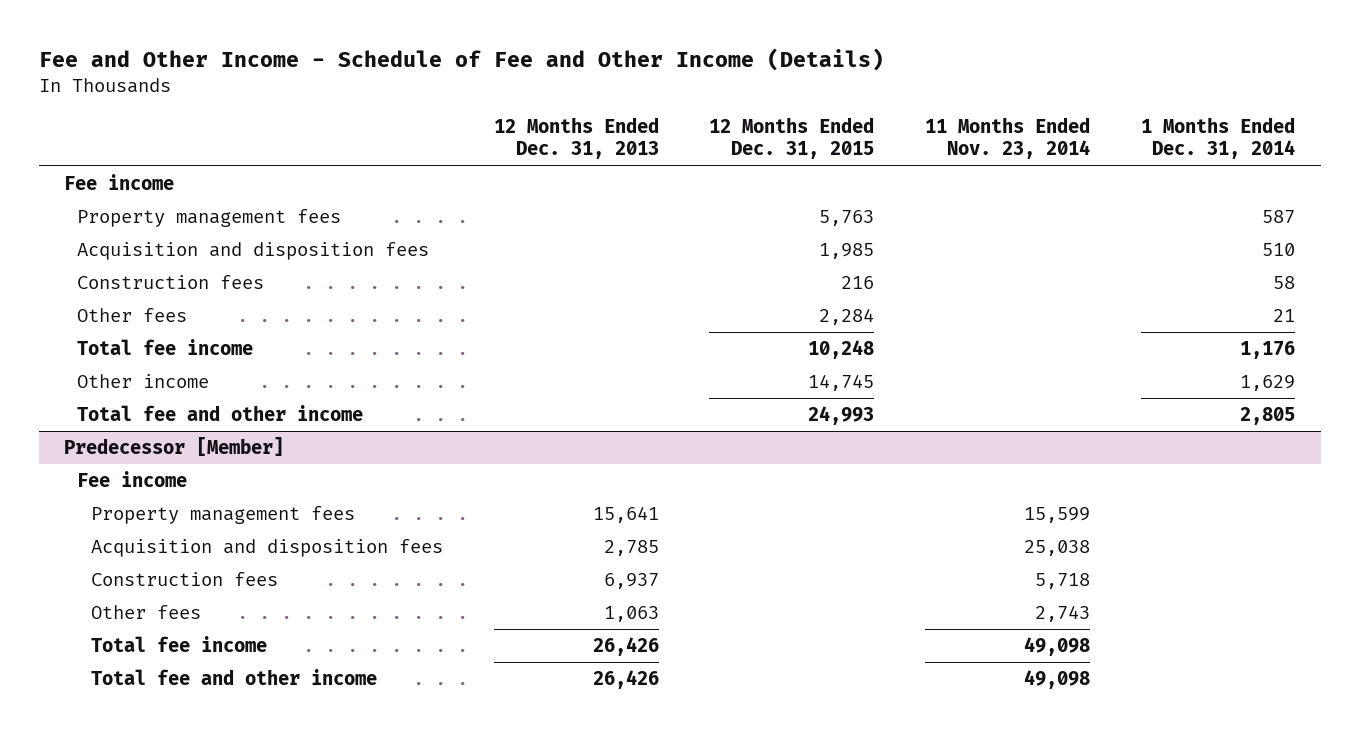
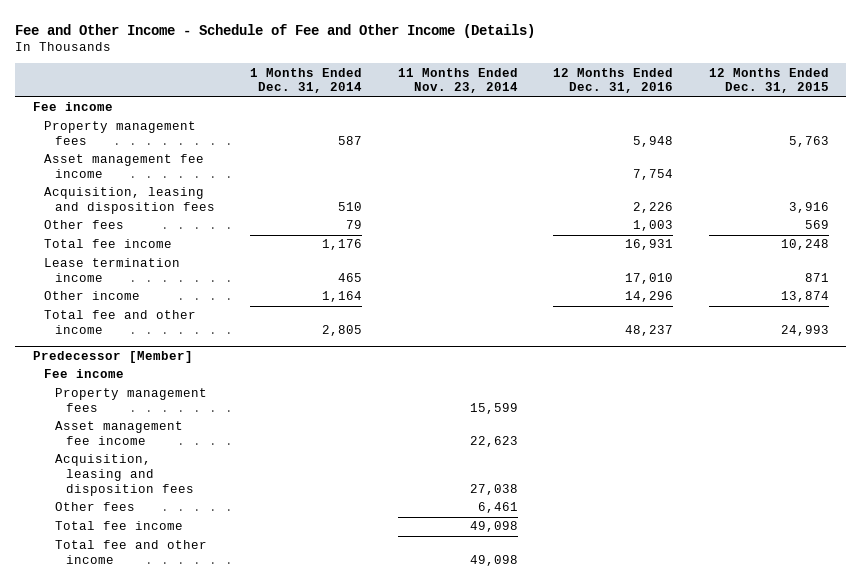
[493,117,659,160] 12 Months Ended Dec. 31, 2013 -> none
none -> [553,67,674,94] 12 Months Ended Dec. 31, 2016
[77,275,265,290] Construction fees -> none
none -> [44,154,205,179] Asset management fee income
[77,242,430,261] Acquisition and disposition fees -> [44,187,216,215] Acquisition, leasing and disposition fees
[819,243,875,260] 1,985 -> [788,202,829,214] 3,916
[819,308,875,326] 2,284 -> [804,220,829,230] 569
[1273,309,1296,323] 21 -> [346,220,363,230] 79
none -> [44,258,181,283] Lease termination income
[808,374,875,392] 14,745 -> [780,291,829,303] 13,874
[1240,375,1296,392] 1,629 -> [322,291,363,303] 1,164
[90,572,278,587] Construction fees -> none
none -> [55,421,184,446] Asset management fee income
[90,539,443,558] Acquisition and disposition fees -> [55,454,194,496] Acquisition, leasing and disposition fees
[1024,540,1091,557] 25,038 -> [469,483,518,495] 27,038
[1035,605,1091,623] 2,743 -> [477,502,518,514] 6,461

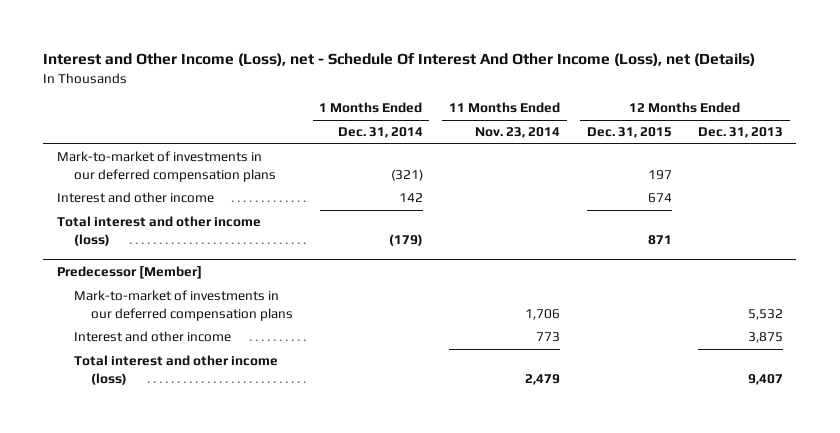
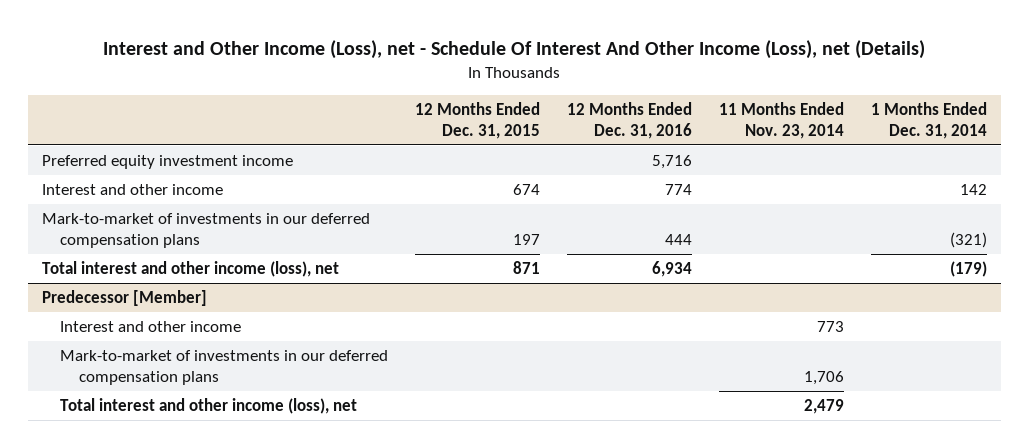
[698,127,784,139] Dec. 31, 2013 -> none
none -> [567,101,693,139] 12 Months Ended Dec. 31, 2016
none -> [41,155,293,170] Preferred equity investment income
[56,151,276,182] Mark-to-market of investments in our deferred compensation plans -> [41,213,370,248] Mark-to-market of investments in our deferred compensation plans
[56,216,261,246] Total interest and other income (loss) -> [41,261,339,278] Total interest and other income (loss), net
[73,290,294,321] Mark-to-market of investments in our deferred compensation plans -> [60,350,389,385] Mark-to-market of investments in our deferred compensation plans
[73,355,278,385] Total interest and other income (loss) -> [60,398,358,415] Total interest and other income (loss), net

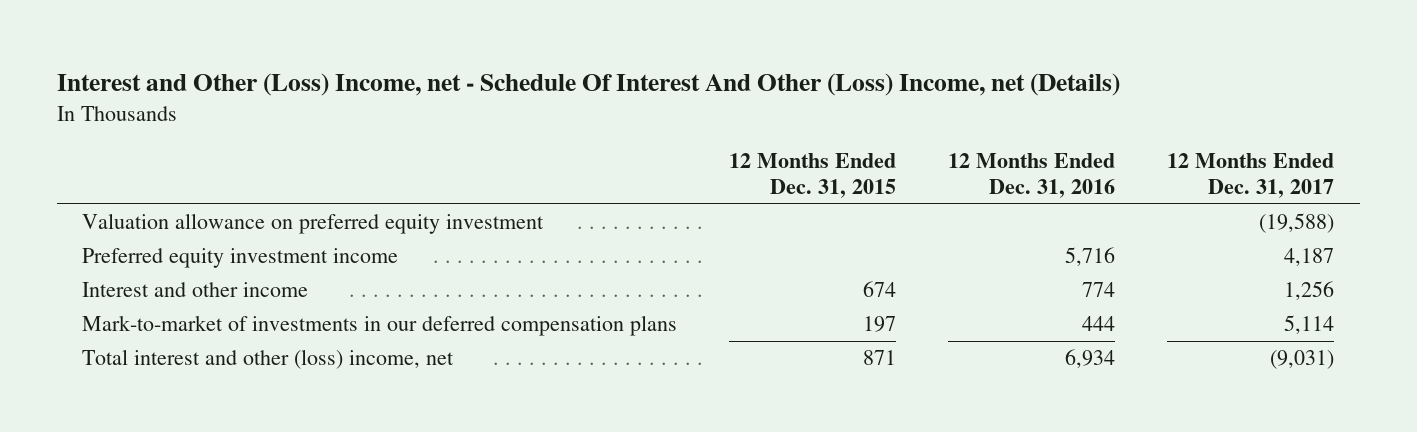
[103,39,926,59] Interest and Other Income (Loss), net - Schedule Of Interest And Other Income (Loss), net (Details) -> [56,73,1120,97] Interest and Other (Loss) Income, net - Schedule Of Interest And Other (Loss) Income, net (Details)
[719,101,845,139] 11 Months Ended Nov. 23, 2014 -> none
[871,101,988,139] 1 Months Ended Dec. 31, 2014 -> none
none -> [1167,152,1335,199] 12 Months Ended Dec. 31, 2017
none -> [82,213,545,235] Valuation allowance on preferred equity investment
[41,290,207,307] Predecessor [Member] -> none
[60,321,242,333] Interest and other income -> none
[60,350,389,385] Mark-to-market of investments in our deferred compensation plans -> none
[60,398,358,415] Total interest and other income (loss), net -> none
[41,261,339,278] Total interest and other income (loss), net -> [82,349,455,370] Total interest and other (loss) income, net

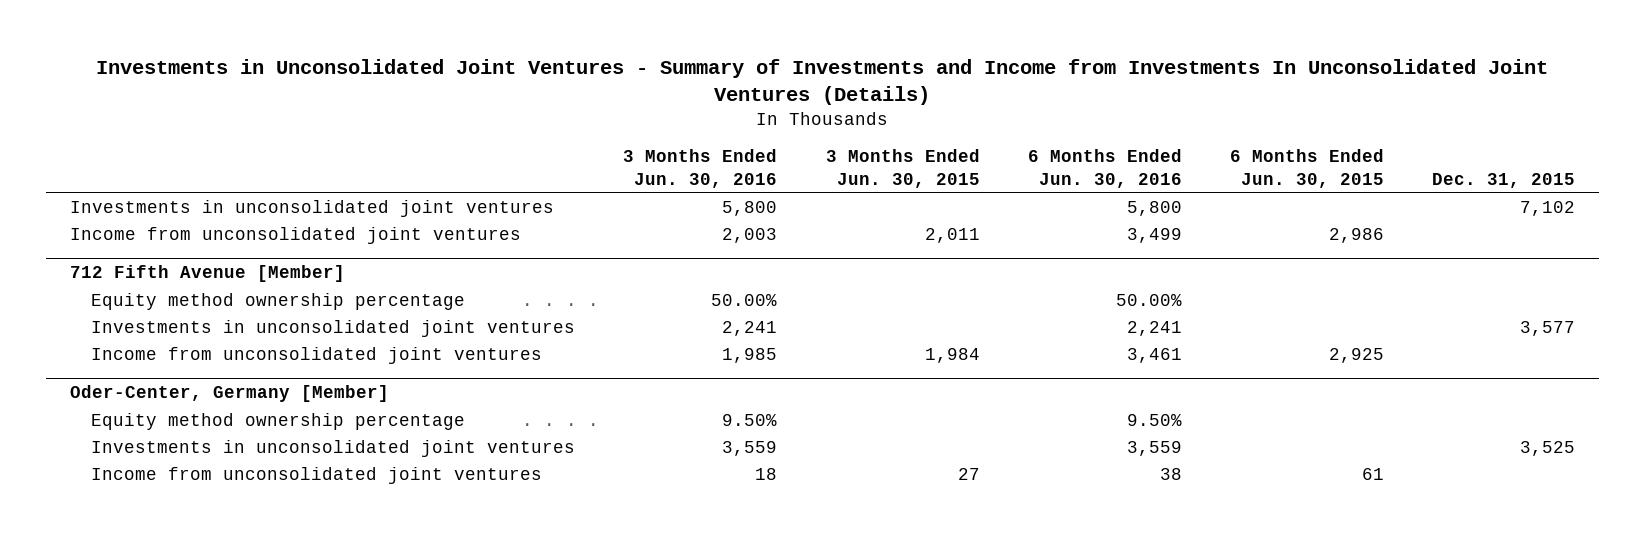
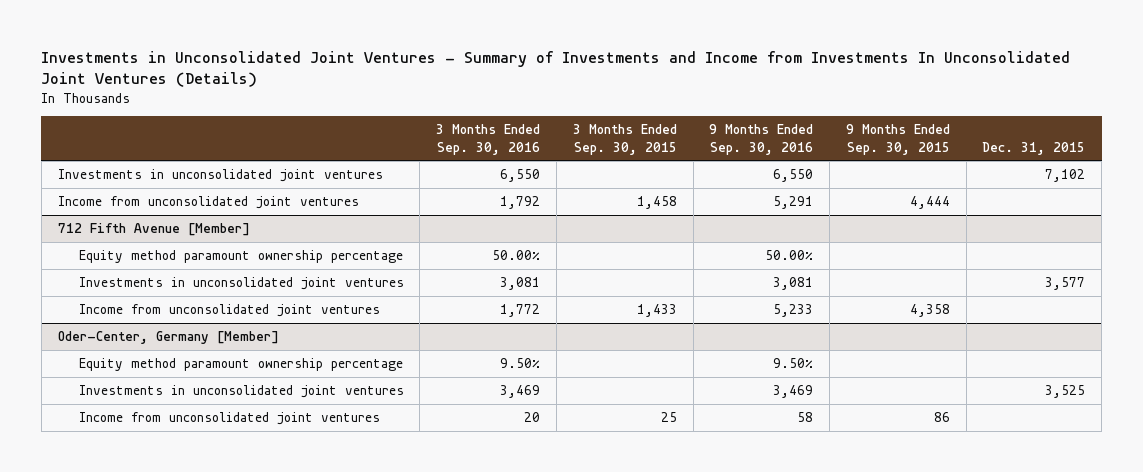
[623,149,778,188] 3 Months Ended Jun. 30, 2016 -> none
[825,149,980,188] 3 Months Ended Jun. 30, 2015 -> none
[1027,149,1182,188] 6 Months Ended Jun. 30, 2016 -> none
[1229,149,1384,188] 6 Months Ended Jun. 30, 2015 -> none
none -> [436,124,541,155] 3 Months Ended Sep. 30, 2016
none -> [572,124,677,155] 3 Months Ended Sep. 30, 2015
none -> [709,124,814,155] 9 Months Ended Sep. 30, 2016
none -> [845,124,950,155] 9 Months Ended Sep. 30, 2015
[91,292,466,310] Equity method ownership percentage -> [78,250,403,264] Equity method paramount ownership percentage
[91,412,466,430] Equity method ownership percentage -> [78,358,403,372] Equity method paramount ownership percentage

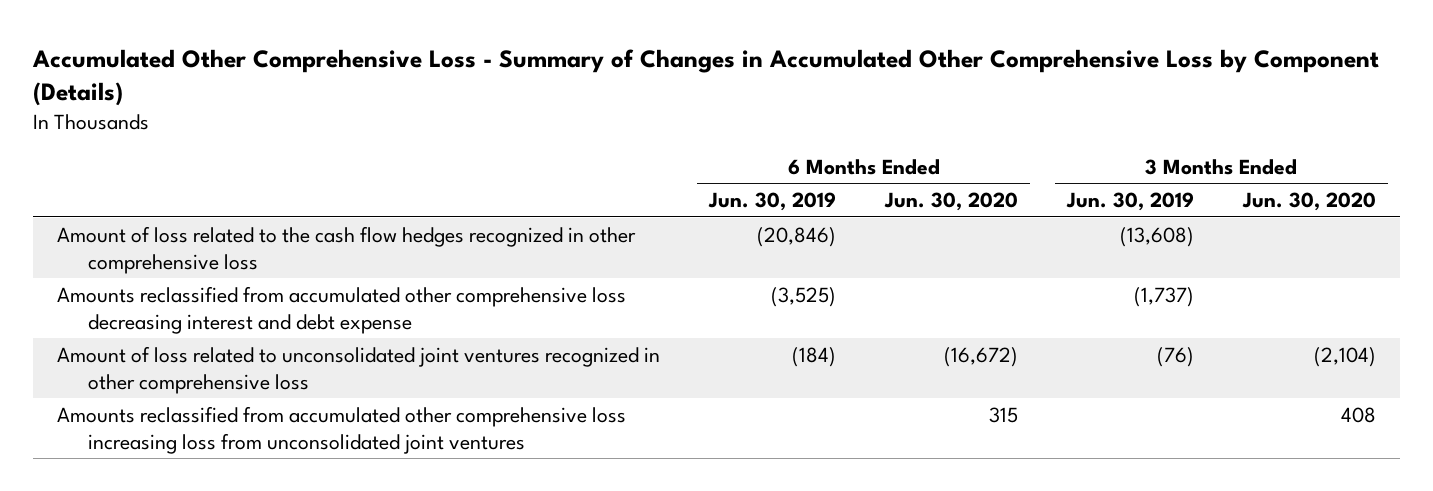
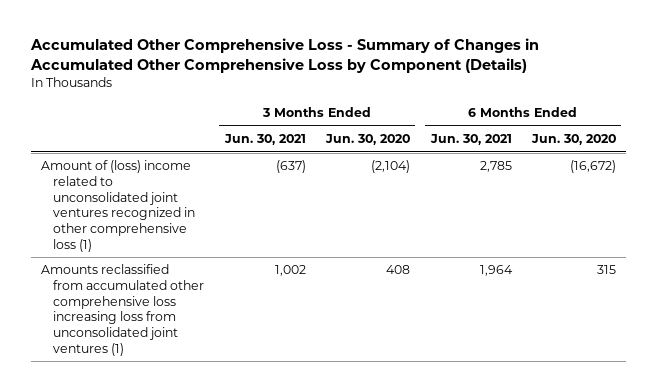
[708,192,837,212] Jun. 30, 2019 -> none
[1065,192,1194,212] Jun. 30, 2019 -> none
none -> [223,134,306,146] Jun. 30, 2021
none -> [429,134,512,146] Jun. 30, 2021
[57,225,637,275] Amount of loss related to the cash flow hedges recognized in other comprehensive loss -> none
[57,285,627,335] Amounts reclassified from accumulated other comprehensive loss decreasing interest and debt expense -> none
[57,345,661,395] Amount of loss related to unconsolidated joint ventures recognized in other comprehensive loss -> [40,160,195,252] Amount of (loss) income related to unconsolidated joint ventures recognized in other comprehensive loss (1)
[57,405,627,455] Amounts reclassified from accumulated other comprehensive loss increasing loss from unconsolidated joint ventures -> [40,264,204,356] Amounts reclassified from accumulated other comprehensive loss increasing loss from unconsolidated joint ventures (1)

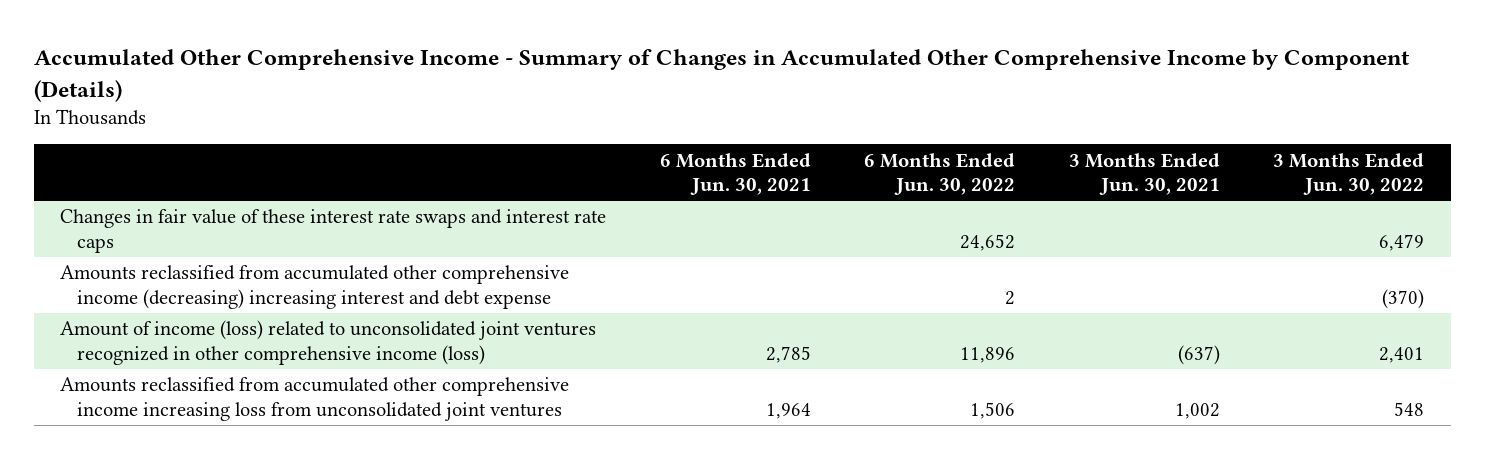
[29,38,539,74] Accumulated Other Comprehensive Loss - Summary of Changes in Accumulated Other Comprehensive Loss by Component (Details) -> [33,49,1410,102] Accumulated Other Comprehensive Income - Summary of Changes in Accumulated Other Comprehensive Income by Component (Details)
[325,134,411,146] Jun. 30, 2020 -> none
[531,134,617,146] Jun. 30, 2020 -> none
none -> [864,152,1016,196] 6 Months Ended Jun. 30, 2022
none -> [1273,152,1425,196] 3 Months Ended Jun. 30, 2022
none -> [60,209,607,253] Changes in fair value of these interest rate swaps and interest rate caps
none -> [60,265,570,309] Amounts reclassified from accumulated other comprehensive income (decreasing) increasing interest and debt expense
[40,160,195,252] Amount of (loss) income related to unconsolidated joint ventures recognized in other comprehensive loss (1) -> [60,320,597,365] Amount of income (loss) related to unconsolidated joint ventures recognized in other comprehensive income (loss)
[40,264,204,356] Amounts reclassified from accumulated other comprehensive loss increasing loss from unconsolidated joint ventures (1) -> [60,377,570,421] Amounts reclassified from accumulated other comprehensive income increasing loss from unconsolidated joint ventures

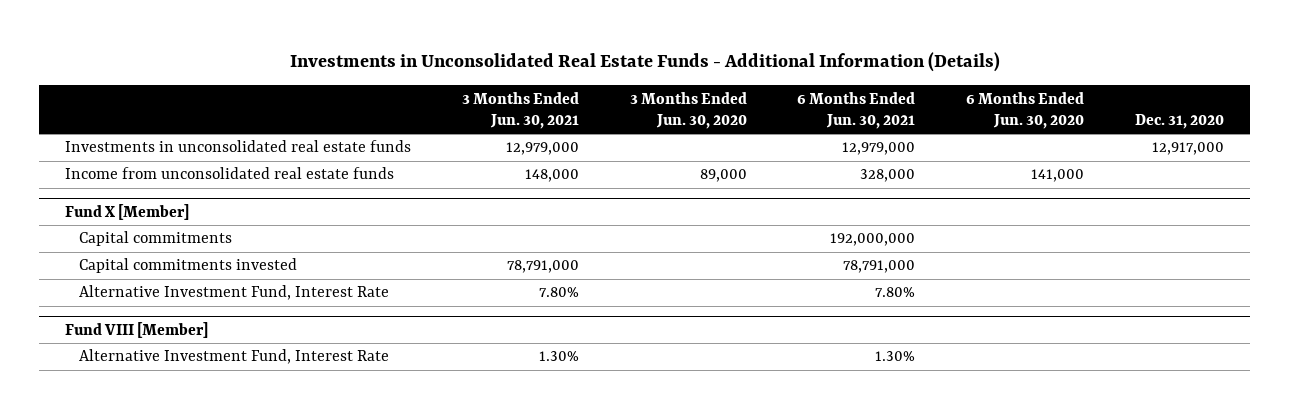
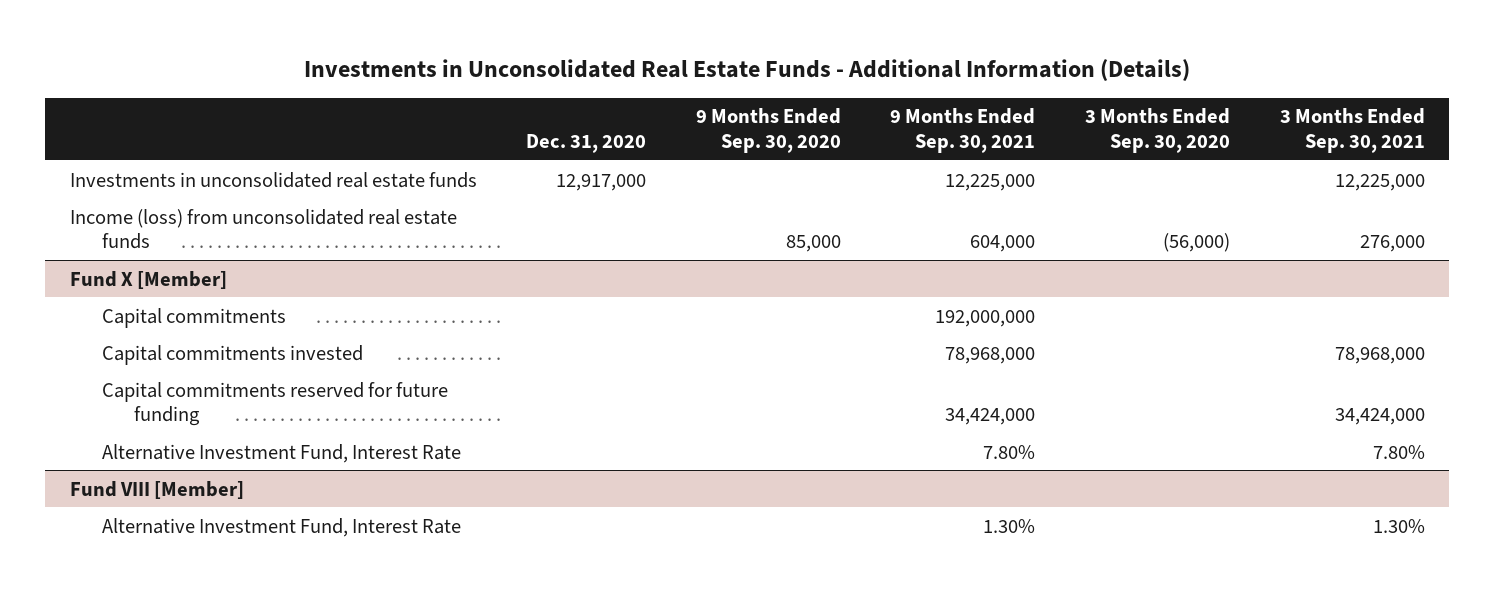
[461,91,579,129] 3 Months Ended Jun. 30, 2021 -> none
[629,91,747,129] 3 Months Ended Jun. 30, 2020 -> none
[797,91,916,129] 6 Months Ended Jun. 30, 2021 -> none
[966,91,1085,129] 6 Months Ended Jun. 30, 2020 -> none
none -> [695,108,841,154] 9 Months Ended Sep. 30, 2020
none -> [890,108,1036,154] 9 Months Ended Sep. 30, 2021
none -> [1084,108,1230,154] 3 Months Ended Sep. 30, 2020
none -> [1279,108,1425,154] 3 Months Ended Sep. 30, 2021
[64,167,394,180] Income from unconsolidated real estate funds -> [69,208,457,250] Income (loss) from unconsolidated real estate funds
none -> [101,381,448,427] Capital commitments reserved for future funding

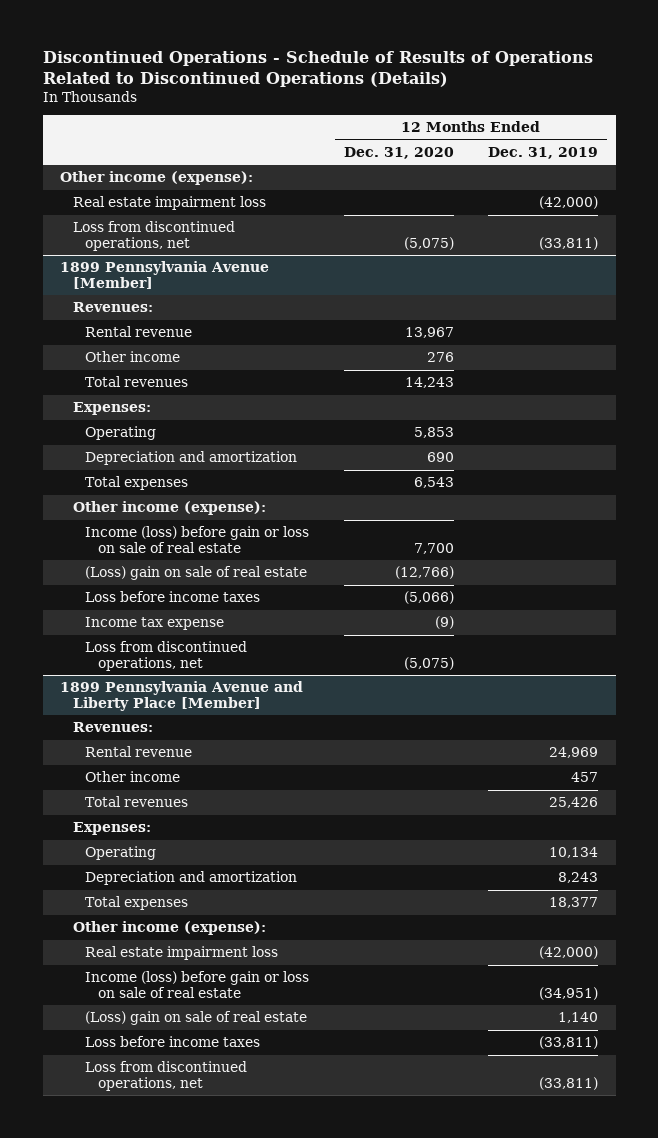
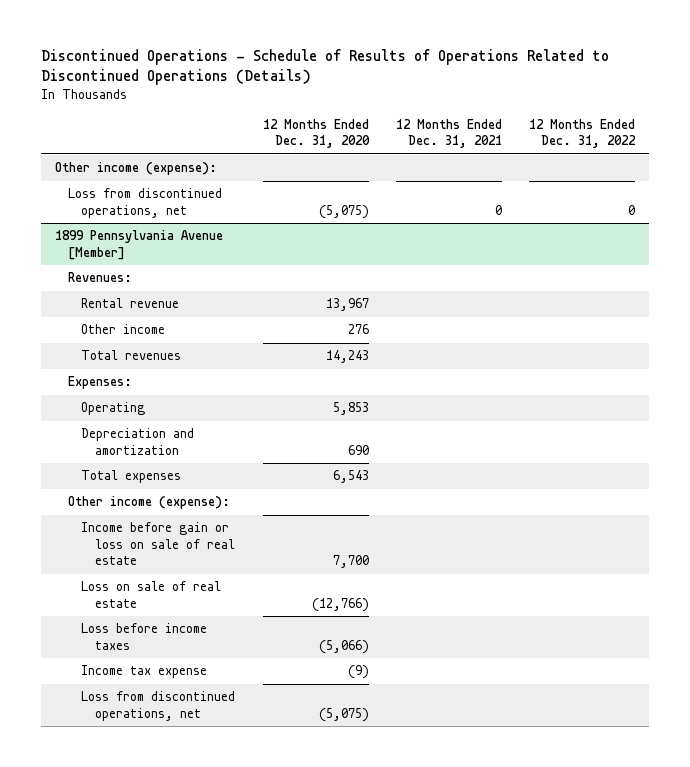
[488,146,599,159] Dec. 31, 2019 -> none
none -> [395,118,502,149] 12 Months Ended Dec. 31, 2021
none -> [528,118,636,149] 12 Months Ended Dec. 31, 2022
[72,196,266,211] Real estate impairment loss -> none
[85,526,310,554] Income (loss) before gain or loss on sale of real estate -> [81,522,235,566] Income before gain or loss on sale of real estate
[85,566,308,581] (Loss) gain on sale of real estate -> [81,581,222,608] Loss on sale of real estate
[59,681,303,712] 1899 Pennsylvania Avenue and Liberty Place [Member] -> none
[72,722,153,733] Revenues: -> none
[85,746,193,758] Rental revenue -> none
[85,771,181,783] Other income -> none
[85,796,189,808] Total revenues -> none
[72,822,151,836] Expenses: -> none
[85,846,157,861] Operating -> none
[85,871,298,886] Depreciation and amortization -> none
[85,896,189,911] Total expenses -> none
[72,921,266,936] Other income (expense): -> none
[85,946,279,961] Real estate impairment loss -> none
[85,971,310,999] Income (loss) before gain or loss on sale of real estate -> none
[85,1011,308,1026] (Loss) gain on sale of real estate -> none
[85,1036,261,1048] Loss before income taxes -> none
[85,1061,248,1092] Loss from discontinued operations, net -> none

